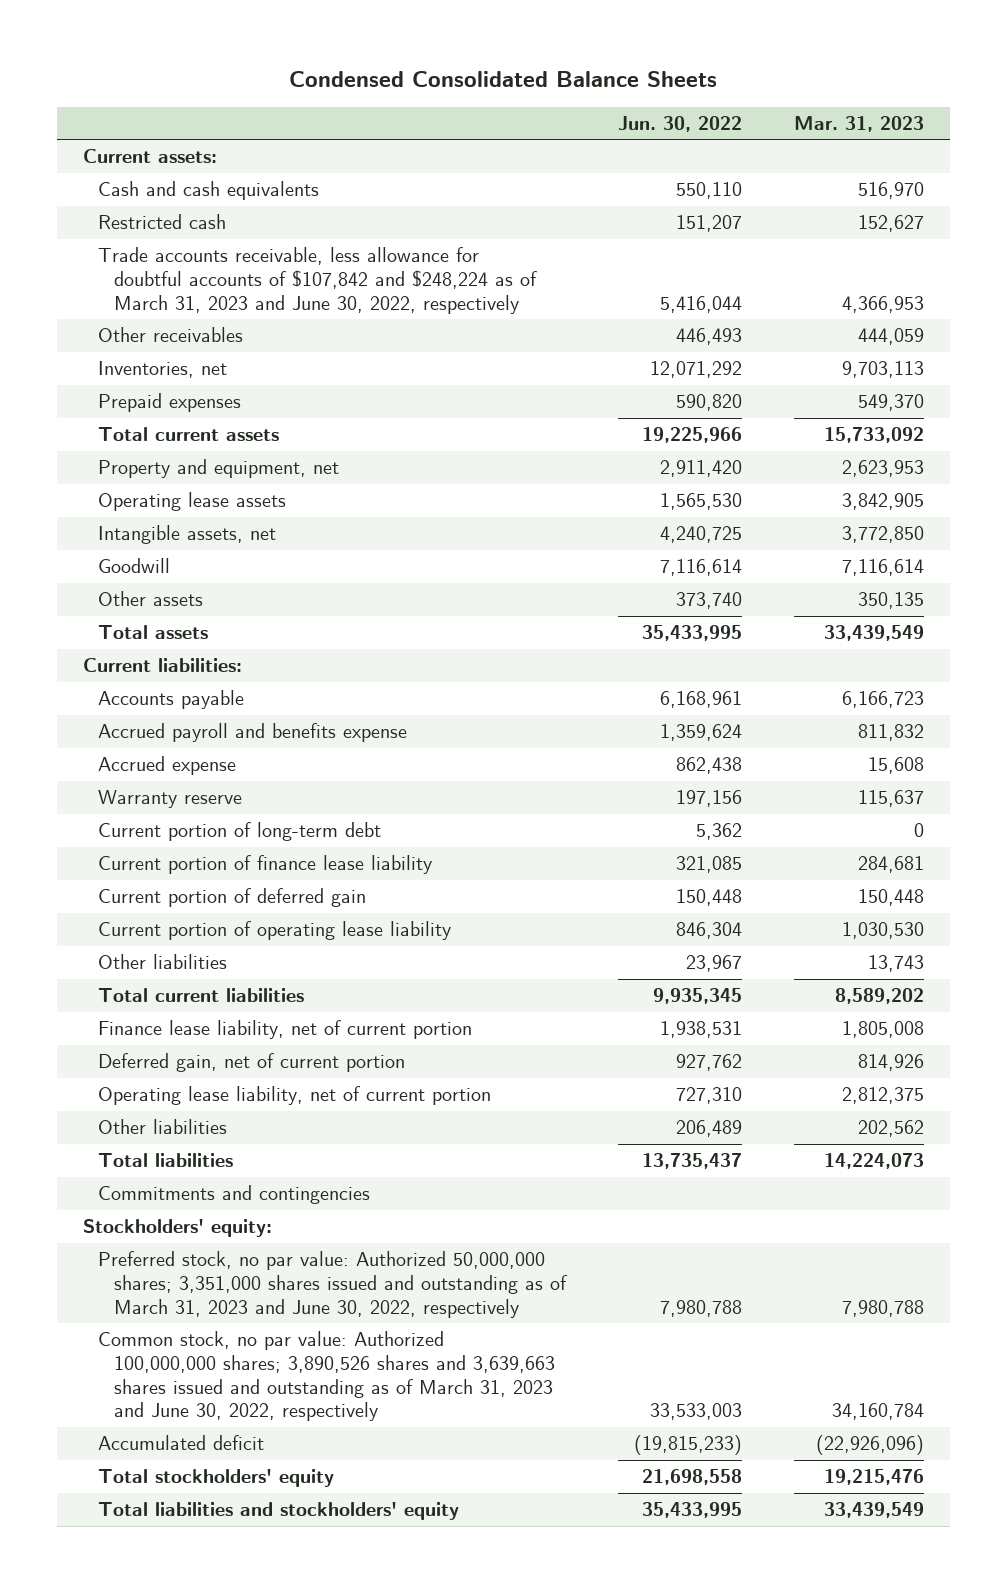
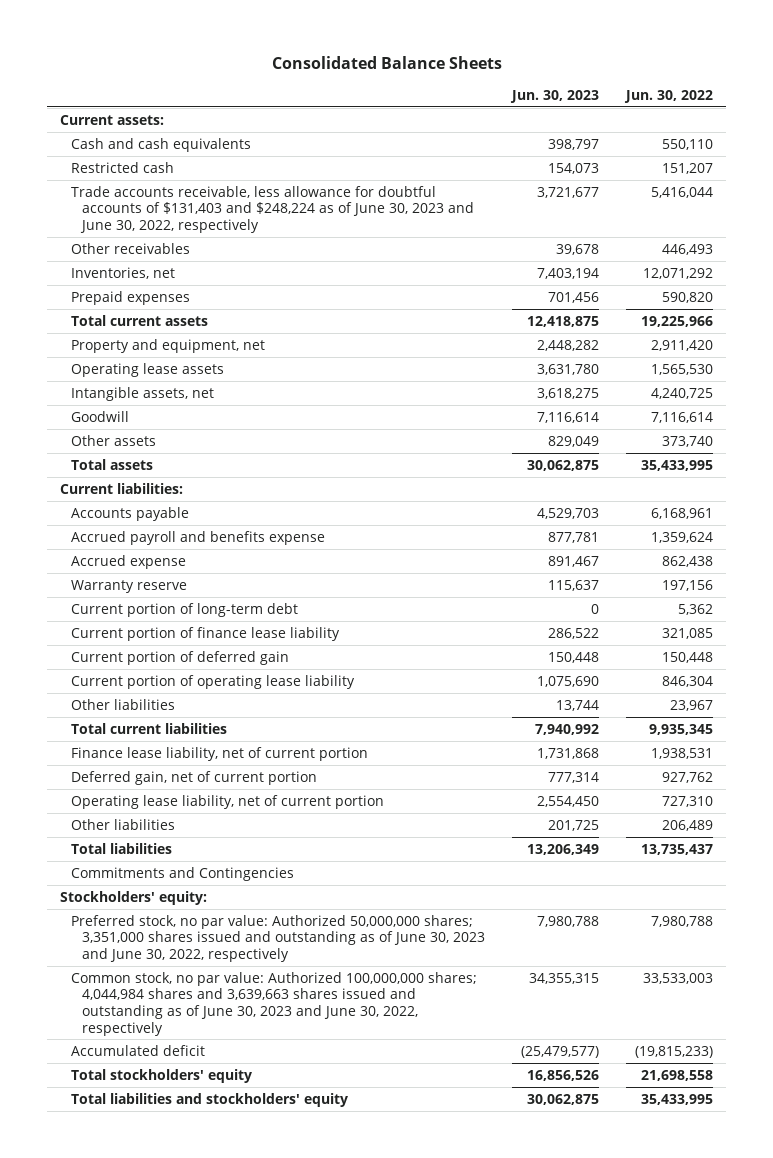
[289,71,718,88] Condensed Consolidated Balance Sheets -> [271,55,502,69] Consolidated Balance Sheets
[793,115,924,132] Mar. 31, 2023 -> none
none -> [509,89,599,103] Jun. 30, 2023
[98,247,537,314] Trade accounts receivable, less allowance for doubtful accounts of $107,842 and $248,224 as of March 31, 2023 and June 30, 2022, respectively -> [71,185,475,234] Trade accounts receivable, less allowance for doubtful accounts of $131,403 and $248,224 as of June 30, 2023 and June 30, 2022, respectively
[98,1185,371,1205] Commitments and contingencies -> [71,866,295,881] Commitments and Contingencies
[98,1251,567,1318] Preferred stock, no par value: Authorized 50,000,000 shares; 3,351,000 shares issued and outstanding as of March 31, 2023 and June 30, 2022, respectively -> [71,914,486,963] Preferred stock, no par value: Authorized 50,000,000 shares; 3,351,000 shares issued and outstanding as of June 30, 2023 and June 30, 2022, respectively
[98,1331,555,1422] Common stock, no par value: Authorized 100,000,000 shares; 3,890,526 shares and 3,639,663 shares issued and outstanding as of March 31, 2023 and June 30, 2022, respectively -> [71,971,478,1036] Common stock, no par value: Authorized 100,000,000 shares; 4,044,984 shares and 3,639,663 shares issued and outstanding as of June 30, 2023 and June 30, 2022, respectively

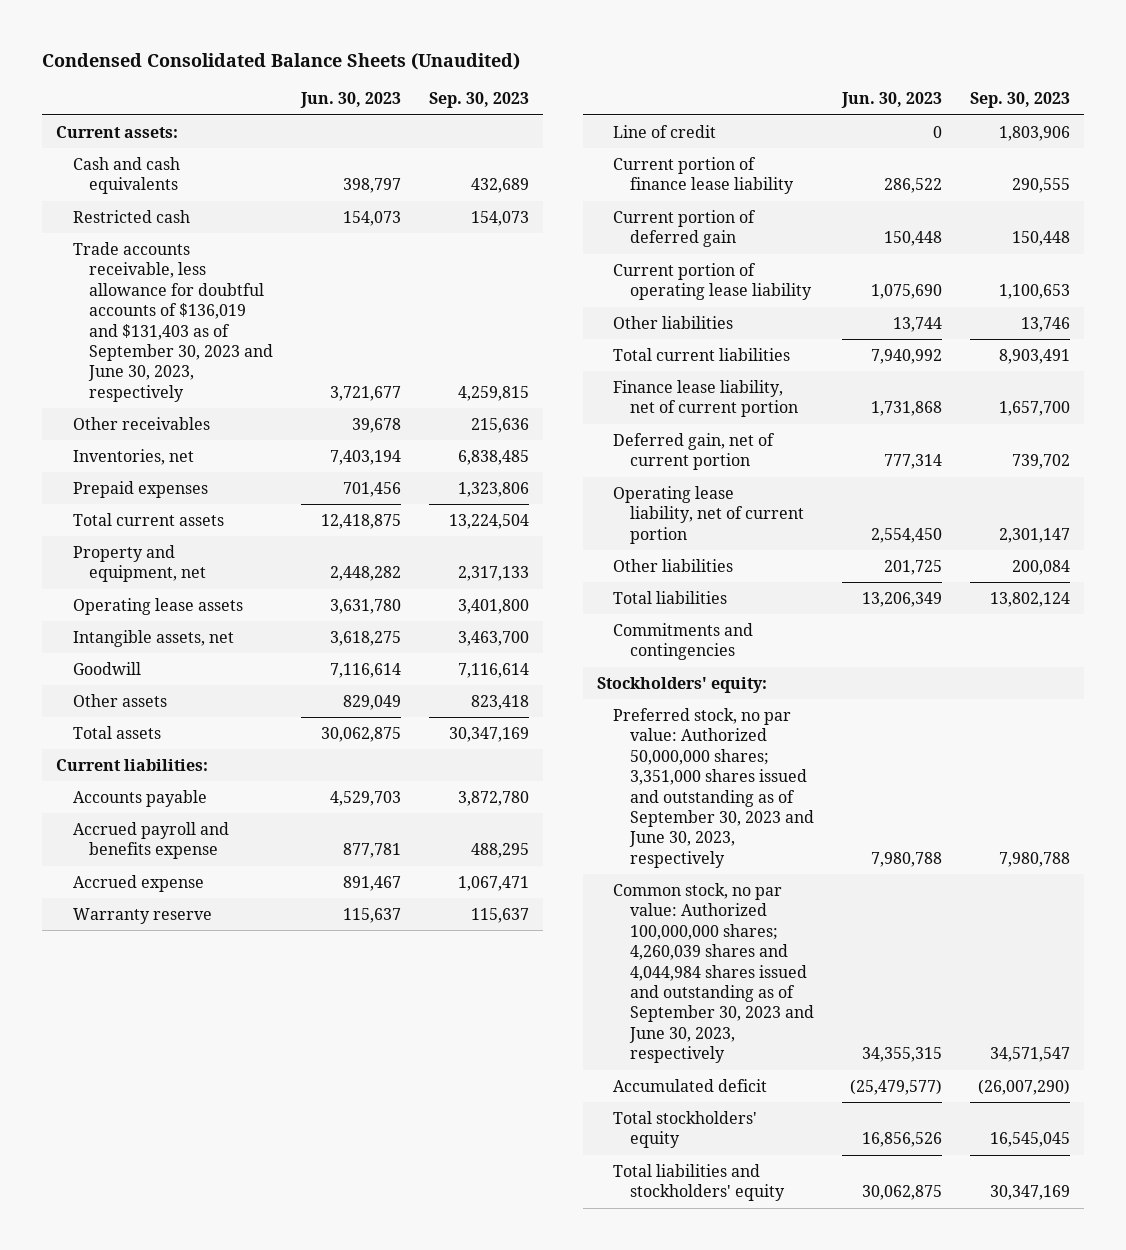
[271,55,502,69] Consolidated Balance Sheets -> [42,52,521,70] Condensed Consolidated Balance Sheets (Unaudited)
[623,89,713,103] Jun. 30, 2022 -> none
none -> [429,92,530,109] Sep. 30, 2023
[71,185,475,234] Trade accounts receivable, less allowance for doubtful accounts of $131,403 and $248,224 as of June 30, 2023 and June 30, 2022, respectively -> [72,241,274,402] Trade accounts receivable, less allowance for doubtful accounts of $136,019 and $131,403 as of September 30, 2023 and June 30, 2023, respectively
[71,602,299,617] Current portion of long-term debt -> none
none -> [613,124,717,138] Line of credit
[71,866,295,881] Commitments and Contingencies -> [613,622,754,661] Commitments and contingencies
[71,914,486,963] Preferred stock, no par value: Authorized 50,000,000 shares; 3,351,000 shares issued and outstanding as of June 30, 2023 and June 30, 2022, respectively -> [613,707,814,868] Preferred stock, no par value: Authorized 50,000,000 shares; 3,351,000 shares issued and outstanding as of September 30, 2023 and June 30, 2023, respectively
[71,971,478,1036] Common stock, no par value: Authorized 100,000,000 shares; 4,044,984 shares and 3,639,663 shares issued and outstanding as of June 30, 2023 and June 30, 2022, respectively -> [613,882,814,1064] Common stock, no par value: Authorized 100,000,000 shares; 4,260,039 shares and 4,044,984 shares issued and outstanding as of September 30, 2023 and June 30, 2023, respectively

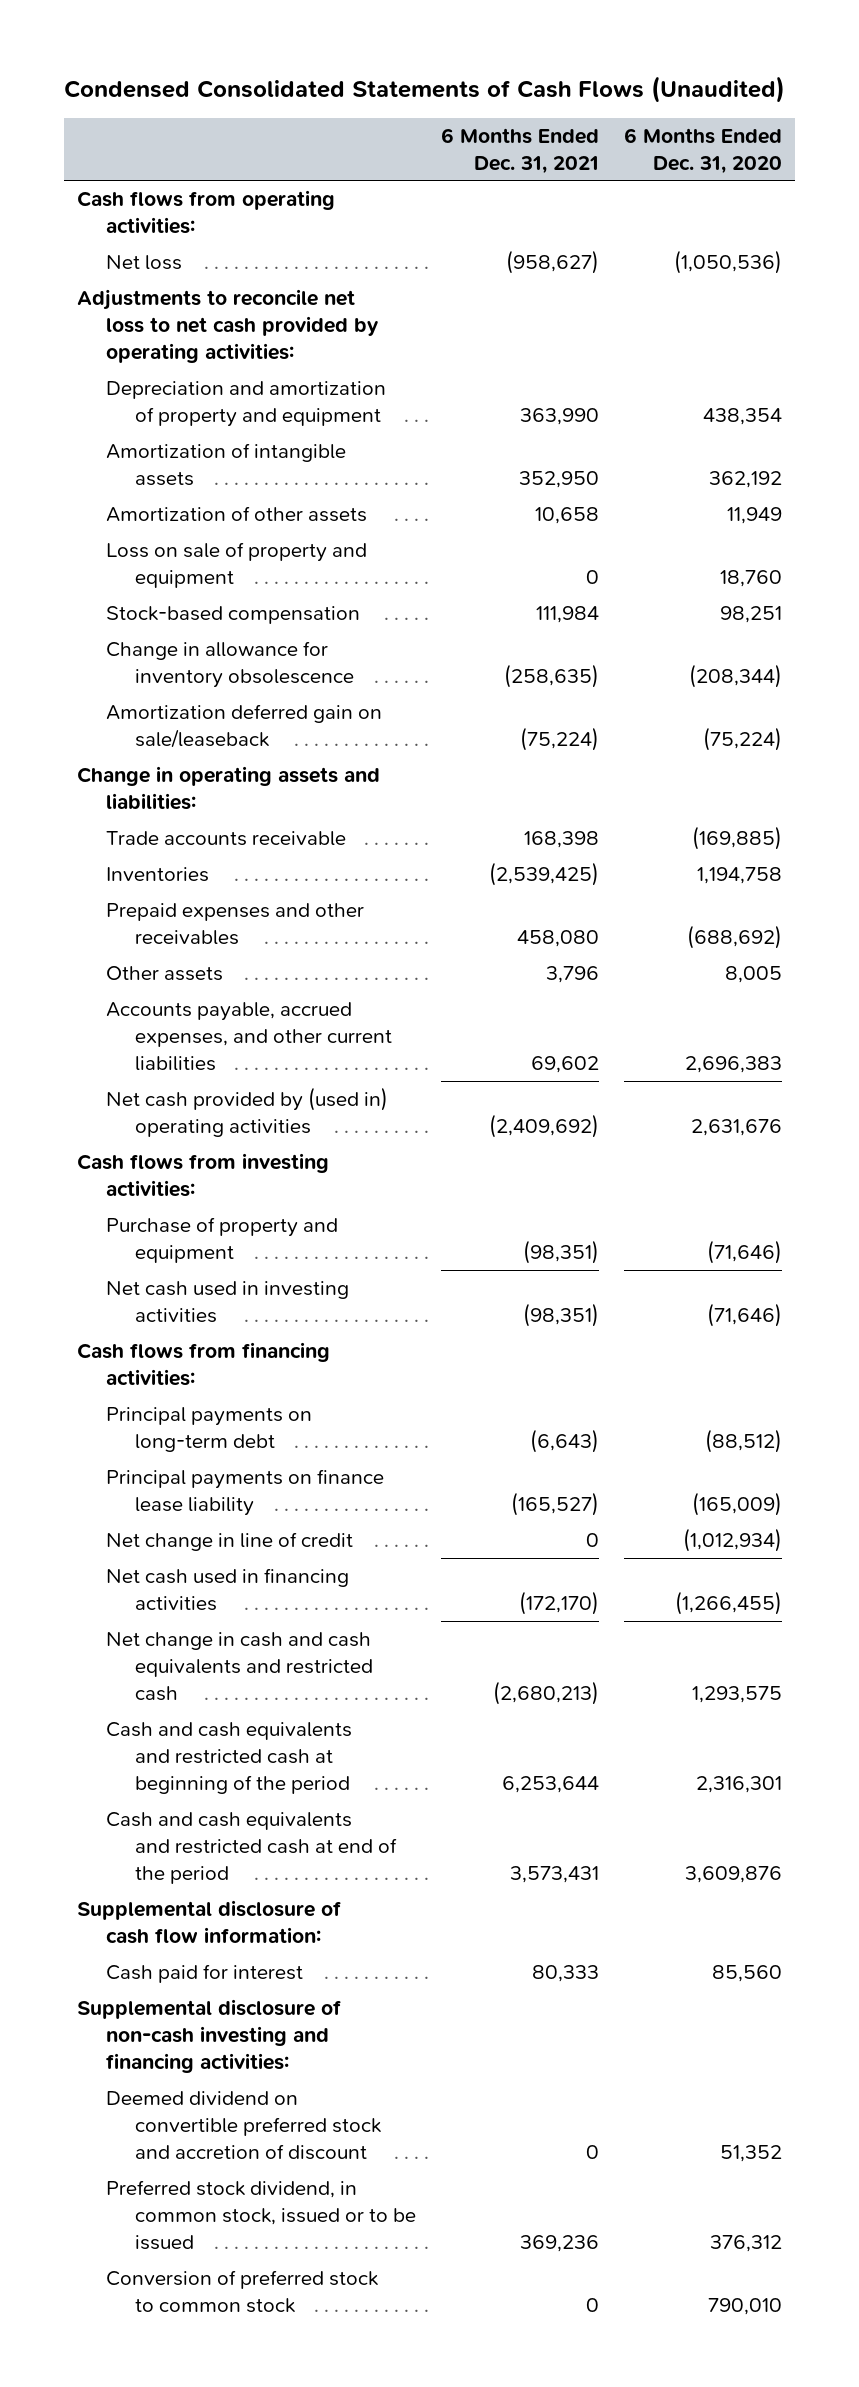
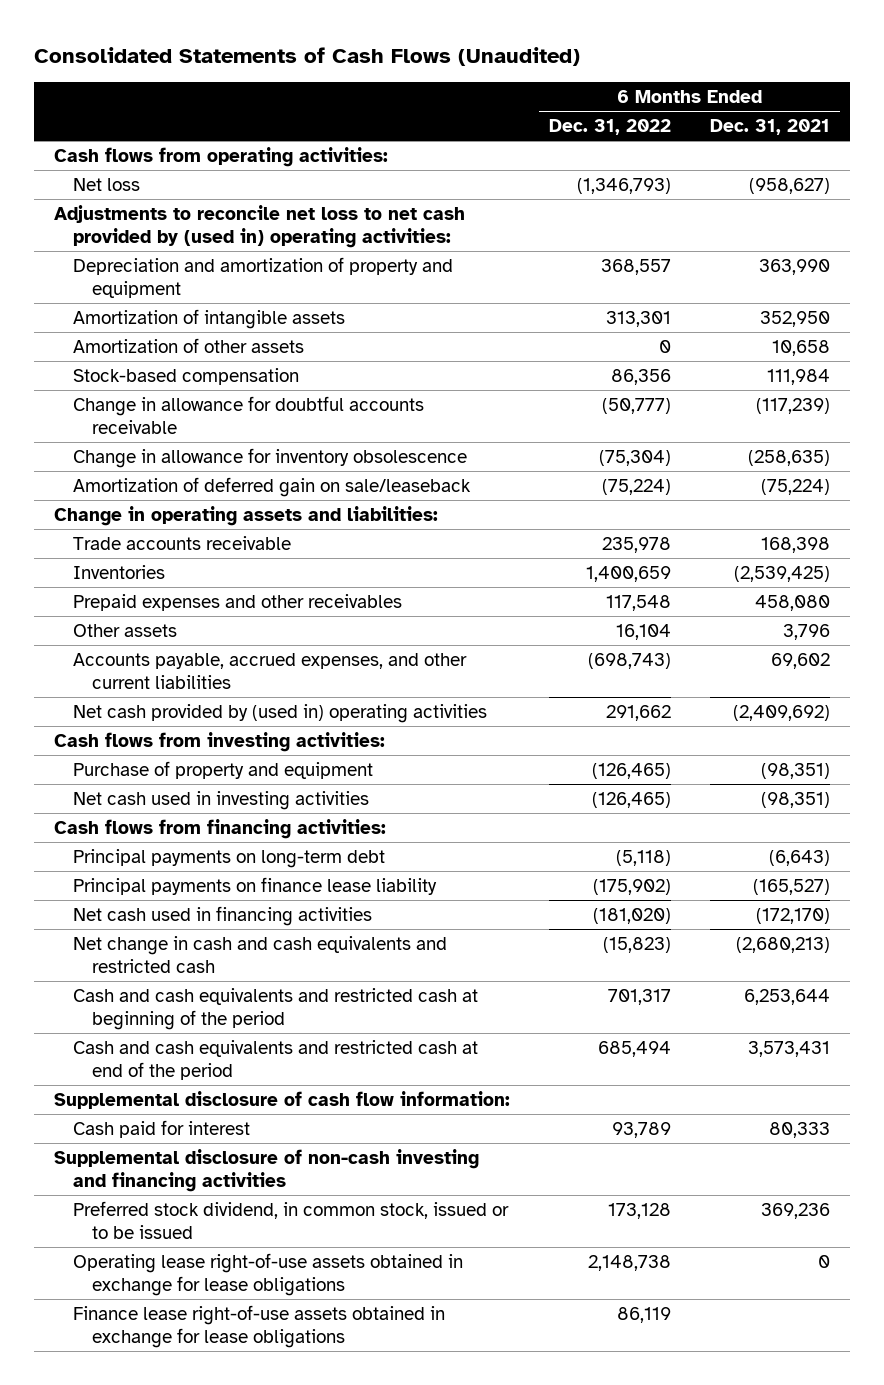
[64,75,786,103] Condensed Consolidated Statements of Cash Flows (Unaudited) -> [33,47,580,67] Consolidated Statements of Cash Flows (Unaudited)
[624,127,783,174] 6 Months Ended Dec. 31, 2020 -> none
none -> [548,119,671,136] Dec. 31, 2022
[76,288,379,363] Adjustments to reconcile net loss to net cash provided by operating activities: -> [53,204,465,248] Adjustments to reconcile net loss to net cash provided by (used in) operating activities:
[105,541,367,588] Loss on sale of property and equipment -> none
none -> [72,395,424,434] Change in allowance for doubtful accounts receivable
[105,703,382,748] Amortization deferred gain on sale/leaseback -> [72,476,471,497] Amortization of deferred gain on sale/leaseback
[105,1531,353,1551] Net change in line of credit -> none
[105,2090,382,2160] Deemed dividend on convertible preferred stock and accretion of discount -> none
[76,1998,342,2073] Supplemental disclosure of non-cash investing and financing activities: -> [53,1148,479,1192] Supplemental disclosure of non-cash investing and financing activities
[105,2269,378,2313] Conversion of preferred stock to common stock -> none
none -> [72,1252,463,1296] Operating lease right-of-use assets obtained in exchange for lease obligations
none -> [72,1304,445,1348] Finance lease right-of-use assets obtained in exchange for lease obligations

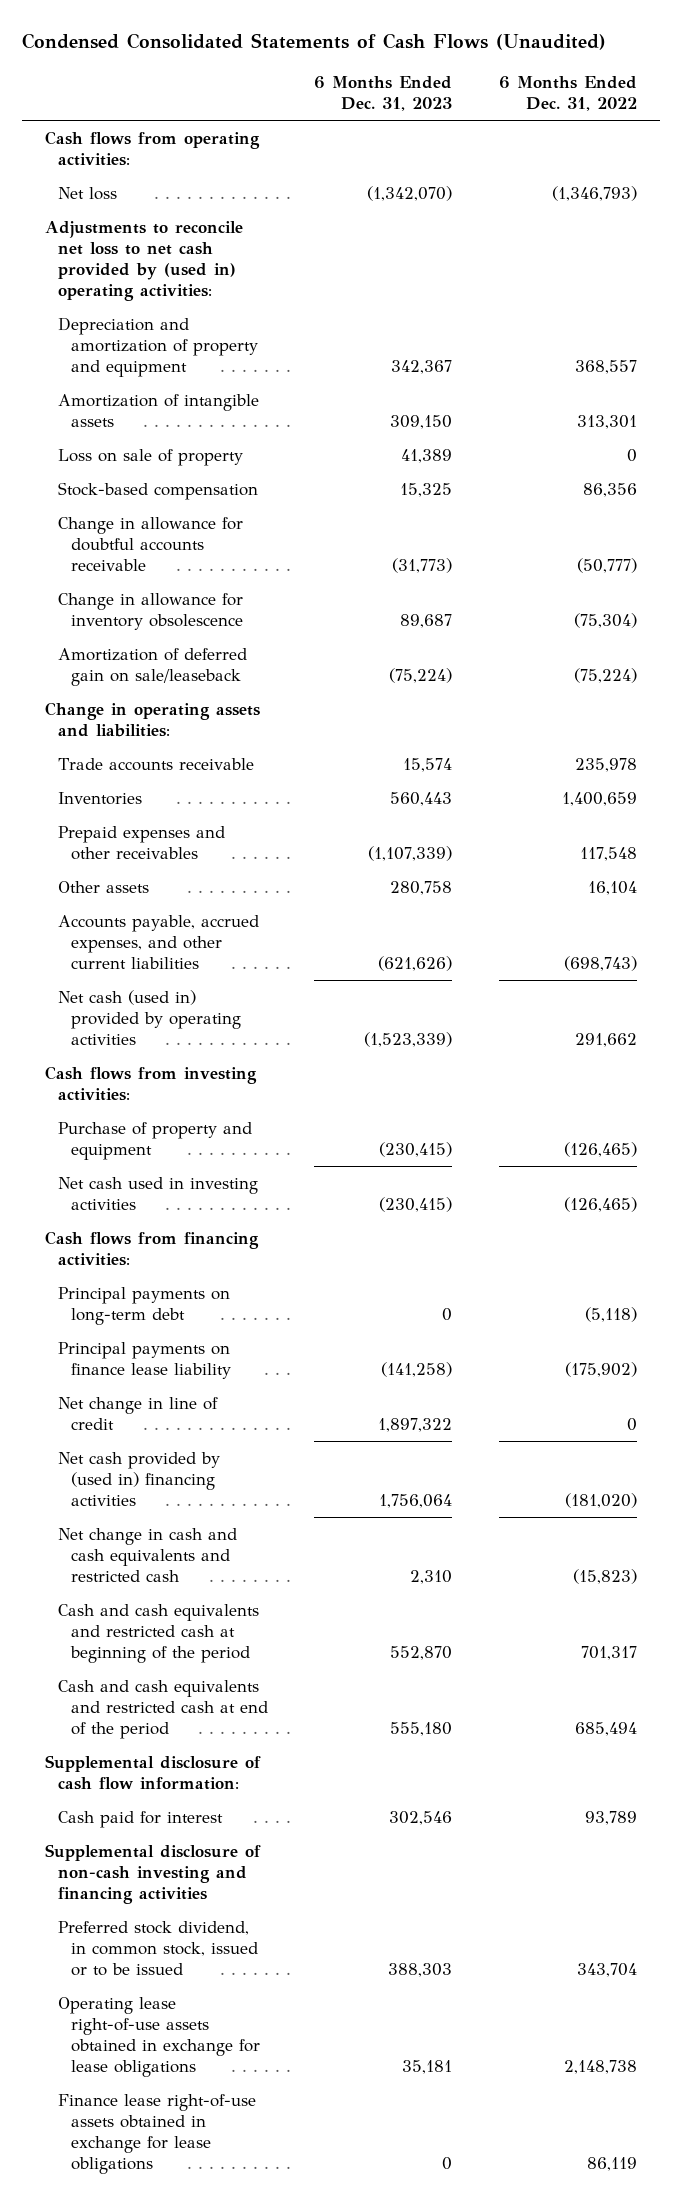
[33,47,580,67] Consolidated Statements of Cash Flows (Unaudited) -> [21,33,606,51] Condensed Consolidated Statements of Cash Flows (Unaudited)
[710,119,831,136] Dec. 31, 2021 -> none
none -> [314,76,453,112] 6 Months Ended Dec. 31, 2023
[72,337,304,353] Amortization of other assets -> none
none -> [57,448,243,466] Loss on sale of property
[72,703,487,723] Net cash provided by (used in) operating activities -> [57,989,241,1046] Net cash (used in) provided by operating activities
none -> [57,1396,218,1430] Net change in line of credit
[72,905,372,926] Net cash used in financing activities -> [57,1451,220,1507] Net cash provided by (used in) financing activities
[607,1202,671,1219] 173,128 -> [576,1963,637,1978] 343,704

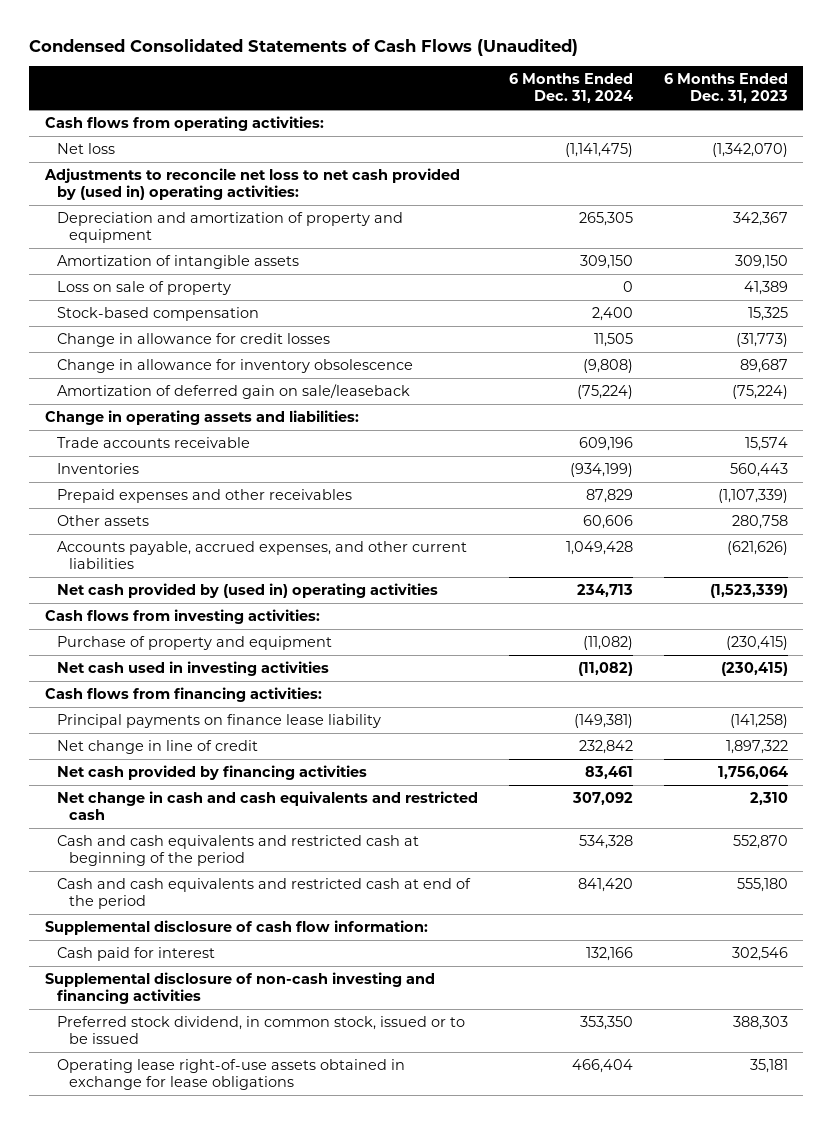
[498,76,637,112] 6 Months Ended Dec. 31, 2022 -> none
none -> [508,73,633,104] 6 Months Ended Dec. 31, 2024
[57,516,243,572] Change in allowance for doubtful accounts receivable -> [56,333,330,348] Change in allowance for credit losses
[57,989,241,1046] Net cash (used in) provided by operating activities -> [56,583,438,599] Net cash provided by (used in) operating activities
[57,1286,230,1325] Principal payments on long-term debt -> none
[57,1451,220,1507] Net cash provided by (used in) financing activities -> [56,765,367,781] Net cash provided by financing activities
[57,2093,256,2175] Finance lease right-of-use assets obtained in exchange for lease obligations -> none

